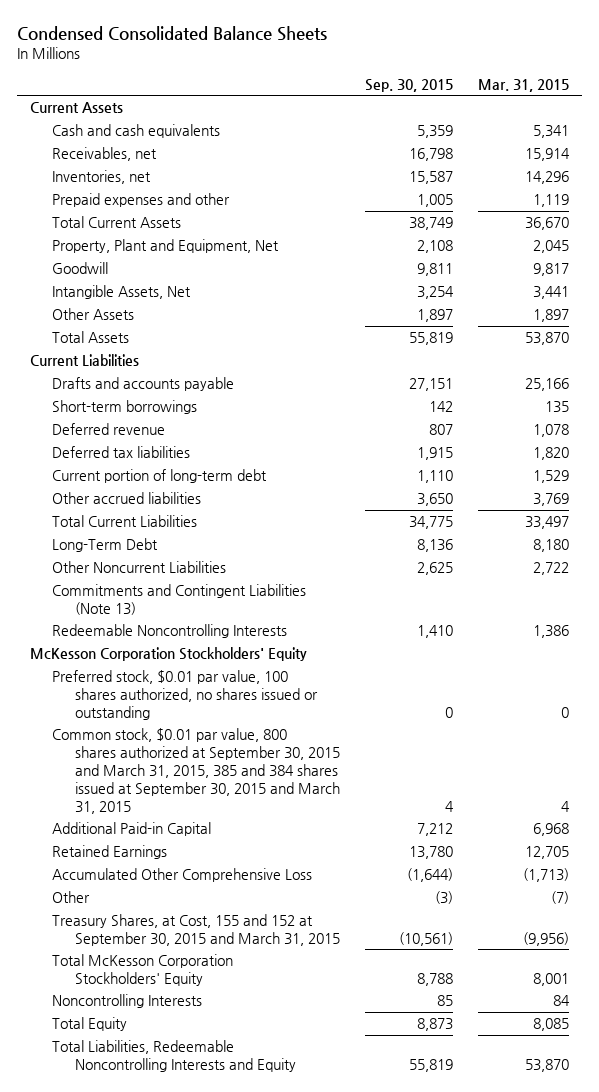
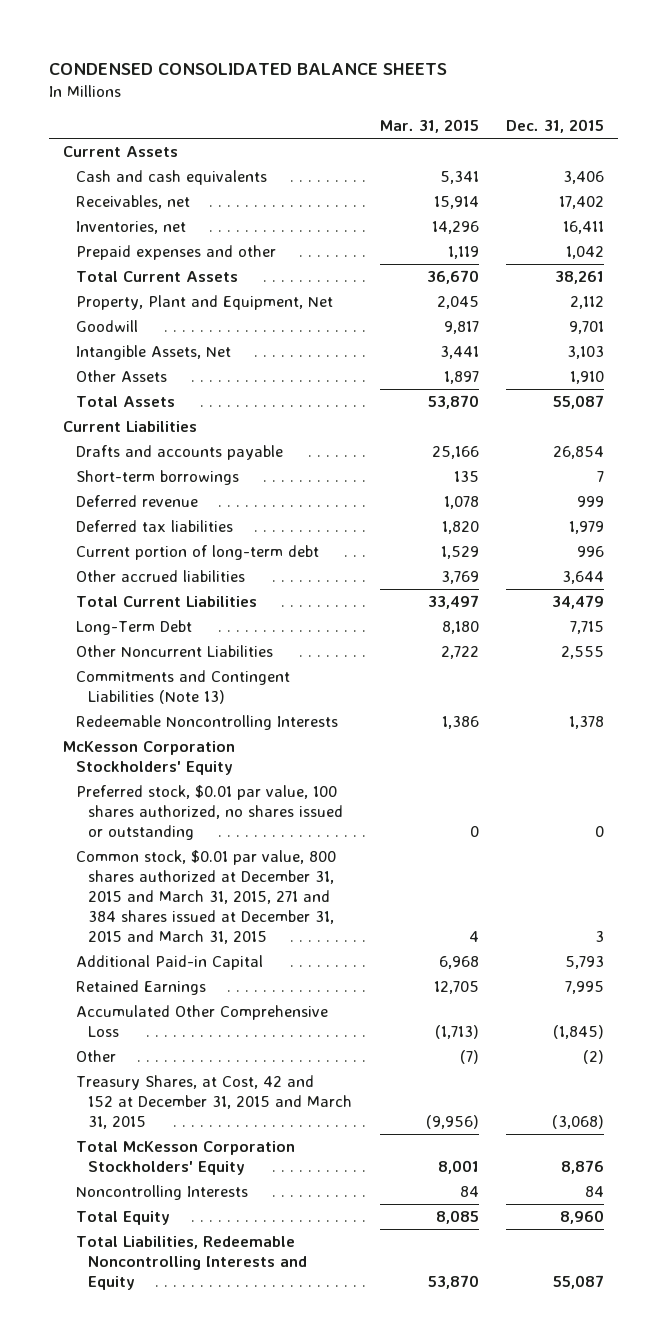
[17,26,328,42] Condensed Consolidated Balance Sheets -> [49,62,448,75] CONDENSED CONSOLIDATED BALANCE SHEETS
[365,78,454,92] Sep. 30, 2015 -> none
none -> [506,119,605,134] Dec. 31, 2015
[52,728,340,814] Common stock, $0.01 par value, 800 shares authorized at September 30, 2015 and March 31, 2015, 385 and 384 shares issued at September 30, 2015 and March 31, 2015 -> [75,850,336,944] Common stock, $0.01 par value, 800 shares authorized at December 31, 2015 and March 31, 2015, 271 and 384 shares issued at December 31, 2015 and March 31, 2015
[52,914,340,947] Treasury Shares, at Cost, 155 and 152 at September 30, 2015 and March 31, 2015 -> [75,1075,352,1130] Treasury Shares, at Cost, 42 and 152 at December 31, 2015 and March 31, 2015

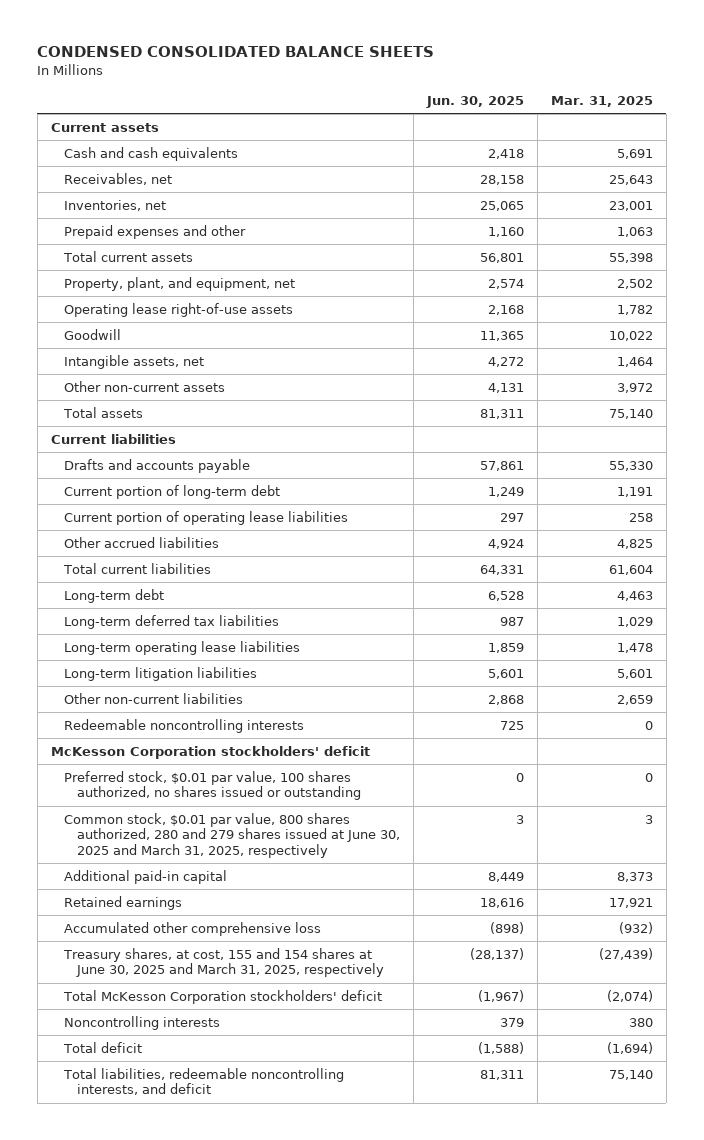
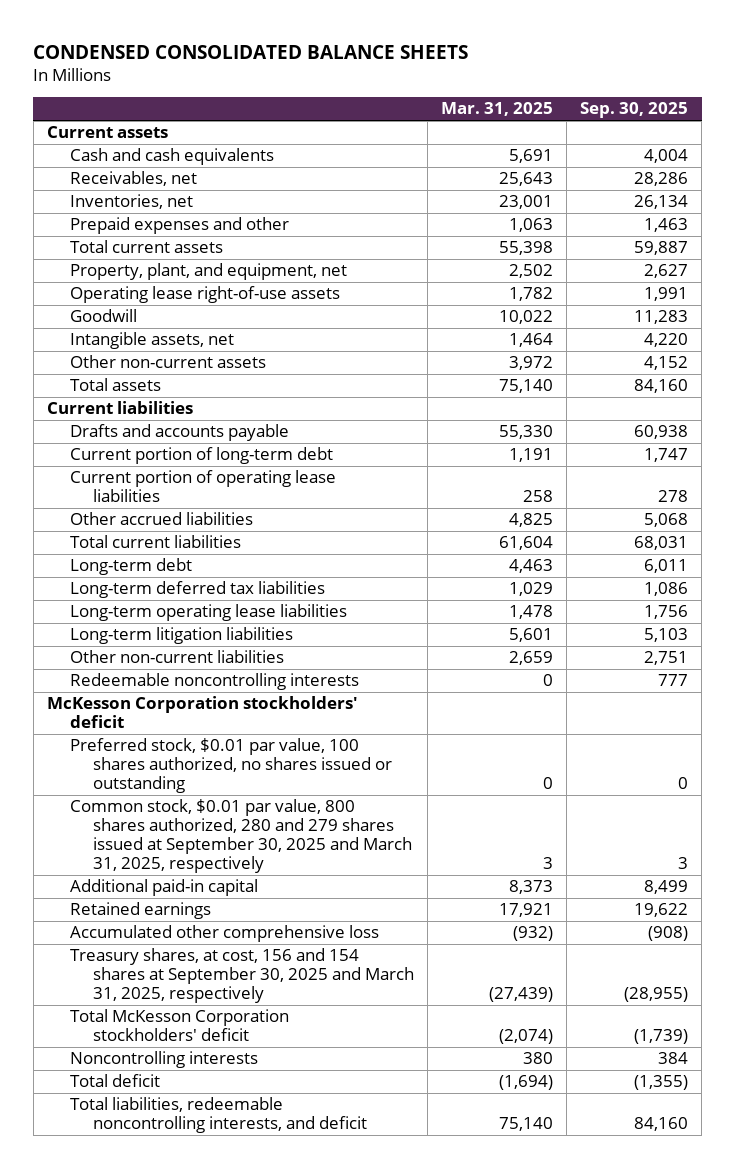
[426,95,525,108] Jun. 30, 2025 -> none
none -> [580,102,689,119] Sep. 30, 2025
[64,812,401,859] Common stock, $0.01 par value, 800 shares authorized, 280 and 279 shares issued at June 30, 2025 and March 31, 2025, respectively -> [70,799,413,874] Common stock, $0.01 par value, 800 shares authorized, 280 and 279 shares issued at September 30, 2025 and March 31, 2025, respectively
[63,947,385,978] Treasury shares, at cost, 155 and 154 shares at June 30, 2025 and March 31, 2025, respectively -> [70,948,415,1004] Treasury shares, at cost, 156 and 154 shares at September 30, 2025 and March 31, 2025, respectively

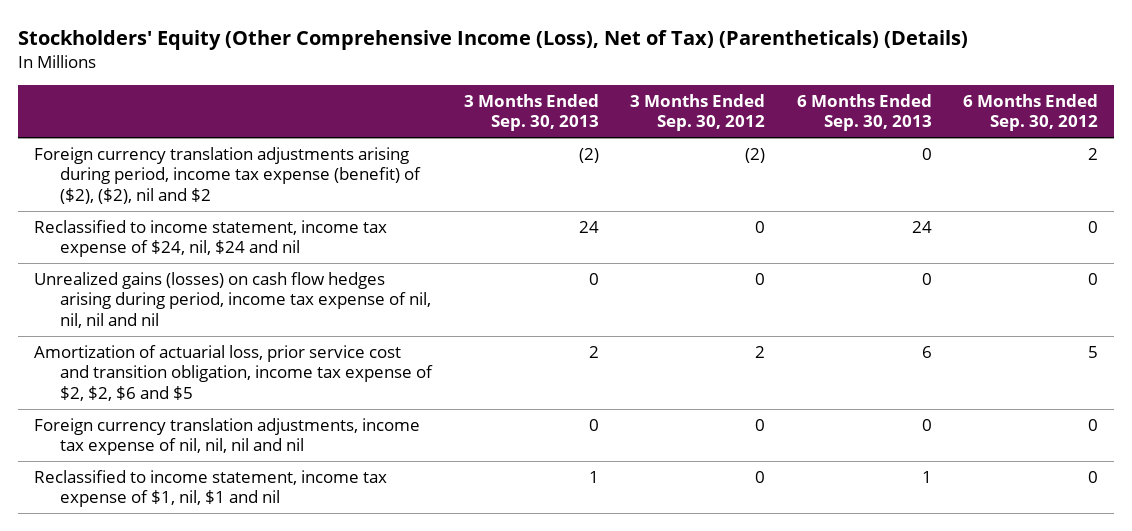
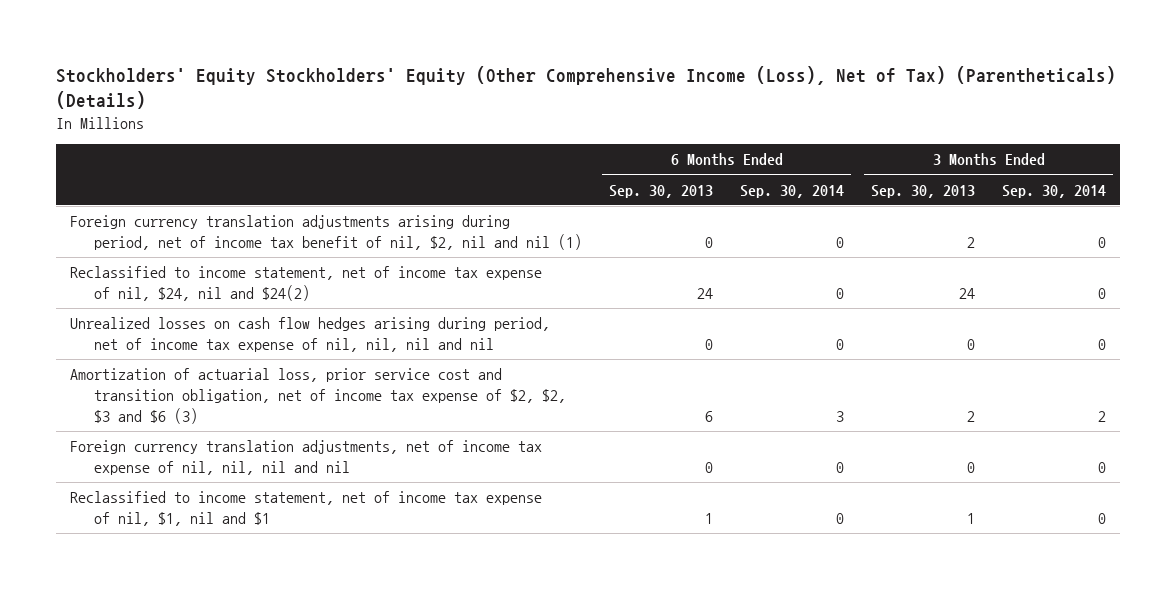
[18,29,969,50] Stockholders' Equity (Other Comprehensive Income (Loss), Net of Tax) (Parentheticals) (Details) -> [56,66,1117,110] Stockholders' Equity Stockholders' Equity (Other Comprehensive Income (Loss), Net of Tax) (Parentheticals) (Details)
[630,93,766,131] 3 Months Ended Sep. 30, 2012 -> none
[963,93,1099,131] 6 Months Ended Sep. 30, 2012 -> none
none -> [740,184,845,198] Sep. 30, 2014
none -> [1002,184,1107,198] Sep. 30, 2014
[33,147,422,204] Foreign currency translation adjustments arising during period, income tax expense (benefit) of ($2), ($2), nil and $2 -> [69,215,583,251] Foreign currency translation adjustments arising during period, net of income tax benefit of nil, $2, nil and nil (1)
[578,148,599,164] (2) -> [967,237,976,249] 2
[33,220,387,258] Reclassified to income statement, income tax expense of $24, nil, $24 and nil -> [69,266,542,302] Reclassified to income statement, net of income tax expense of nil, $24, nil and $24(2)
[33,272,432,328] Unrealized gains (losses) on cash flow hedges arising during period, income tax expense of nil, nil, nil and nil -> [69,317,550,353] Unrealized losses on cash flow hedges arising during period, net of income tax expense of nil, nil, nil and nil
[33,345,434,401] Amortization of actuarial loss, prior service cost and transition obligation, income tax expense of $2, $2, $6 and $5 -> [69,368,567,425] Amortization of actuarial loss, prior service cost and transition obligation, net of income tax expense of $2, $2, $3 and $6 (3)
[33,418,420,456] Foreign currency translation adjustments, income tax expense of nil, nil, nil and nil -> [69,440,542,476] Foreign currency translation adjustments, net of income tax expense of nil, nil, nil and nil
[33,470,387,508] Reclassified to income statement, income tax expense of $1, nil, $1 and nil -> [69,491,542,527] Reclassified to income statement, net of income tax expense of nil, $1, nil and $1

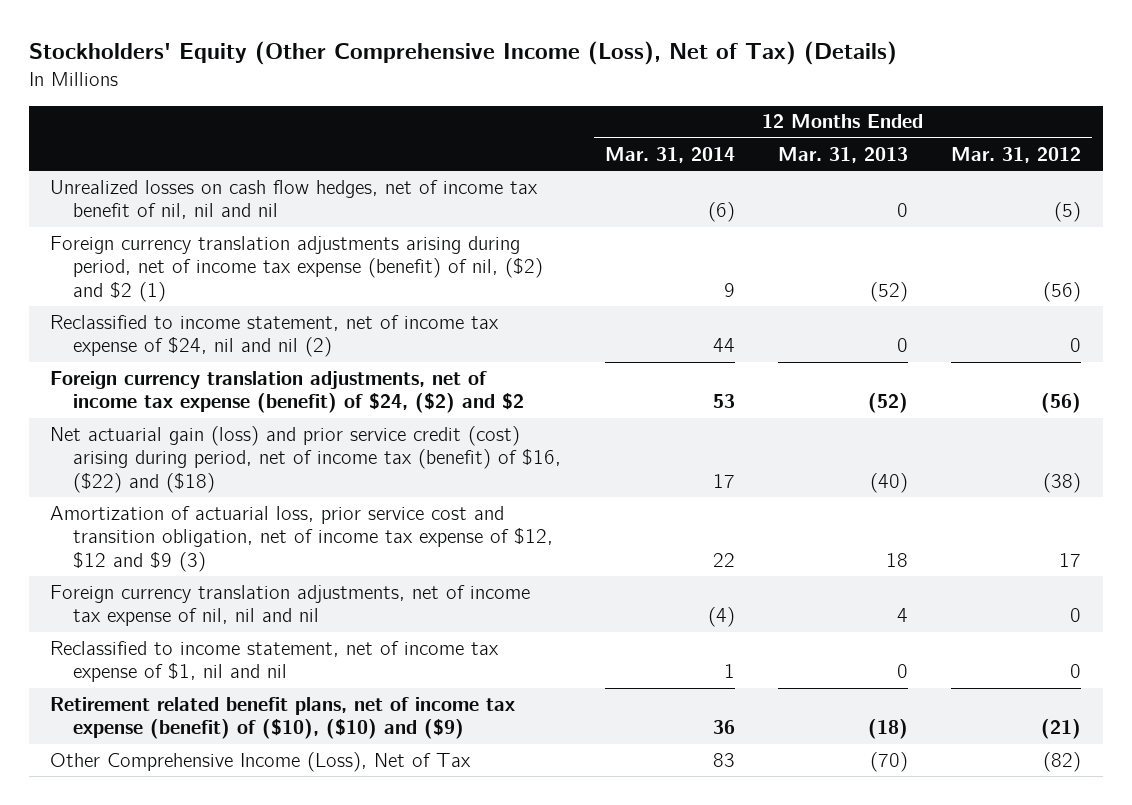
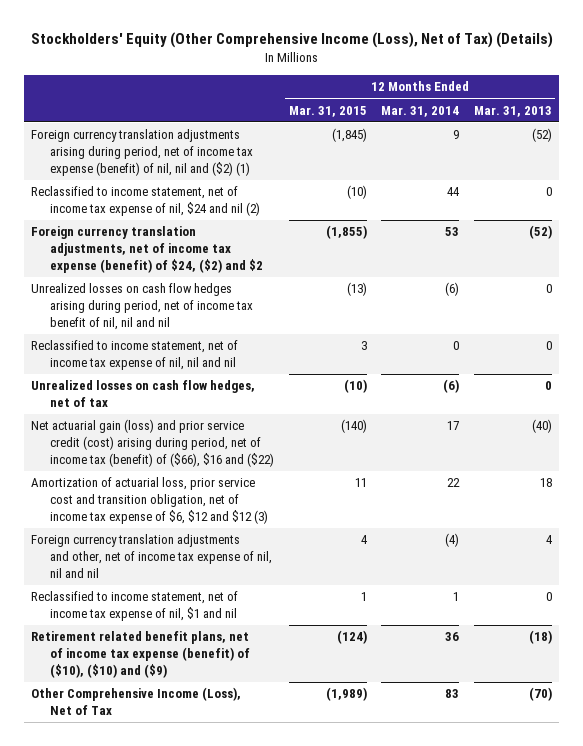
[951,146,1082,163] Mar. 31, 2012 -> none
none -> [288,105,367,117] Mar. 31, 2015
[50,179,539,220] Unrealized losses on cash flow hedges, net of income tax benefit of nil, nil and nil -> none
[50,235,544,302] Foreign currency translation adjustments arising during period, net of income tax expense (benefit) of nil, ($2) and $2 (1) -> [31,129,254,176] Foreign currency translation adjustments arising during period, net of income tax expense (benefit) of nil, nil and ($2) (1)
[50,314,500,358] Reclassified to income statement, net of income tax expense of $24, nil and nil (2) -> [31,186,261,217] Reclassified to income statement, net of income tax expense of nil, $24 and nil (2)
none -> [31,283,254,330] Unrealized losses on cash flow hedges arising during period, net of income tax benefit of nil, nil and nil
none -> [31,340,239,371] Reclassified to income statement, net of income tax expense of nil, nil and nil
none -> [31,380,256,408] Unrealized losses on cash flow hedges, net of tax
[50,425,562,493] Net actuarial gain (loss) and prior service credit (cost) arising during period, net of income tax (benefit) of $16, ($22) and ($18) -> [31,419,275,467] Net actuarial gain (loss) and prior service credit (cost) arising during period, net of income tax (benefit) of ($66), $16 and ($22)
[50,505,554,572] Amortization of actuarial loss, prior service cost and transition obligation, net of income tax expense of $12, $12 and $9 (3) -> [31,477,269,524] Amortization of actuarial loss, prior service cost and transition obligation, net of income tax expense of $6, $12 and $12 (3)
[50,584,531,627] Foreign currency translation adjustments, net of income tax expense of nil, nil and nil -> [31,534,273,578] Foreign currency translation adjustments and other, net of income tax expense of nil, nil and nil
[50,640,500,683] Reclassified to income statement, net of income tax expense of $1, nil and nil -> [31,591,239,622] Reclassified to income statement, net of income tax expense of nil, $1 and nil

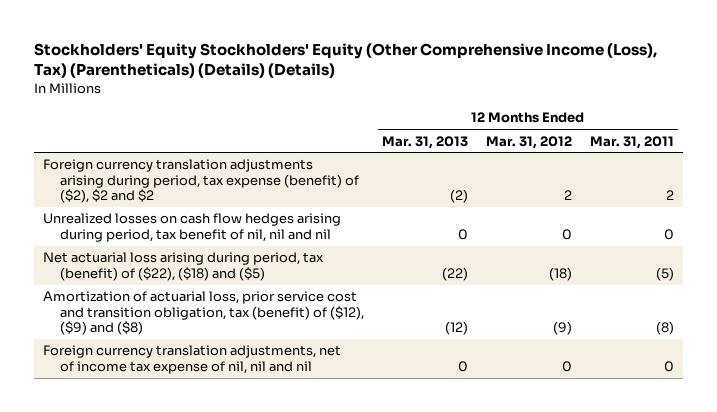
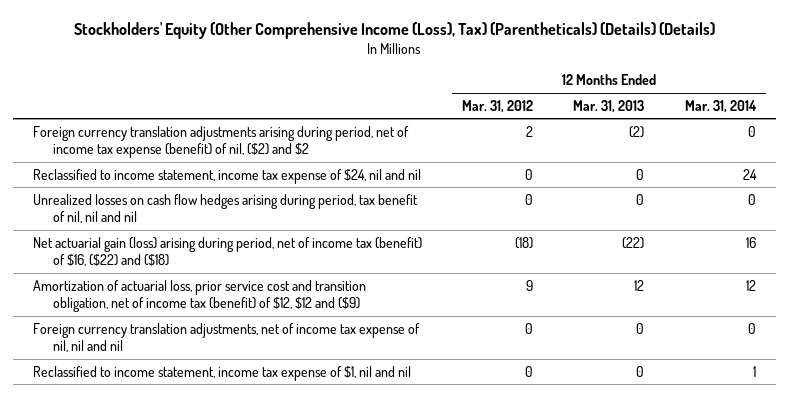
[34,42,658,79] Stockholders' Equity Stockholders' Equity (Other Comprehensive Income (Loss), Tax) (Parentheticals) (Details) (Details) -> [74,21,716,39] Stockholders' Equity (Other Comprehensive Income (Loss), Tax) (Parentheticals) (Details) (Details)
[589,135,674,149] Mar. 31, 2011 -> none
none -> [684,99,757,113] Mar. 31, 2014
[43,159,360,204] Foreign currency translation adjustments arising during period, tax expense (benefit) of ($2), $2 and $2 -> [32,125,409,159] Foreign currency translation adjustments arising during period, net of income tax expense (benefit) of nil, ($2) and $2
none -> [32,168,421,184] Reclassified to income statement, income tax expense of $24, nil and nil
[43,252,325,281] Net actuarial loss arising during period, tax (benefit) of ($22), ($18) and ($5) -> [32,236,422,267] Net actuarial gain (loss) arising during period, net of income tax (benefit) of $16, ($22) and ($18)
[43,291,365,336] Amortization of actuarial loss, prior service cost and transition obligation, tax (benefit) of ($12), ($9) and ($8) -> [32,279,366,313] Amortization of actuarial loss, prior service cost and transition obligation, net of income tax (benefit) of $12, $12 and ($9)
[445,321,469,336] (12) -> [634,279,645,291] 12
[553,321,573,336] (9) -> [526,279,534,291] 9
none -> [32,365,411,381] Reclassified to income statement, income tax expense of $1, nil and nil

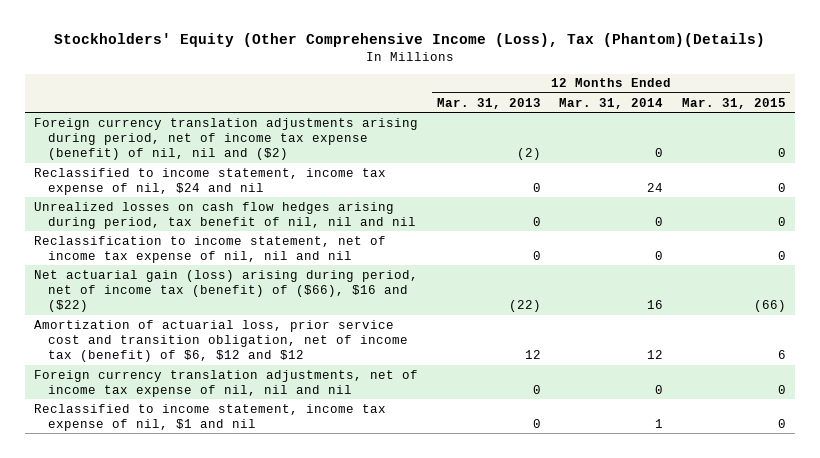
[74,21,716,39] Stockholders' Equity (Other Comprehensive Income (Loss), Tax) (Parentheticals) (Details) (Details) -> [53,33,765,48] Stockholders' Equity (Other Comprehensive Income (Loss), Tax (Phantom)(Details)
[462,99,534,113] Mar. 31, 2012 -> none
none -> [681,97,786,109] Mar. 31, 2015
[32,125,409,159] Foreign currency translation adjustments arising during period, net of income tax expense (benefit) of nil, ($2) and $2 -> [34,117,419,161] Foreign currency translation adjustments arising during period, net of income tax expense (benefit) of nil, nil and ($2)
[32,168,421,184] Reclassified to income statement, income tax expense of $24, nil and nil -> [34,167,387,195] Reclassified to income statement, income tax expense of nil, $24 and nil
none -> [34,235,387,263] Reclassification to income statement, net of income tax expense of nil, nil and nil
[32,236,422,267] Net actuarial gain (loss) arising during period, net of income tax (benefit) of $16, ($22) and ($18) -> [34,269,419,313] Net actuarial gain (loss) arising during period, net of income tax (benefit) of ($66), $16 and ($22)
[32,279,366,313] Amortization of actuarial loss, prior service cost and transition obligation, net of income tax (benefit) of $12, $12 and ($9) -> [34,319,408,363] Amortization of actuarial loss, prior service cost and transition obligation, net of income tax (benefit) of $6, $12 and $12
[32,365,411,381] Reclassified to income statement, income tax expense of $1, nil and nil -> [34,403,387,431] Reclassified to income statement, income tax expense of nil, $1 and nil

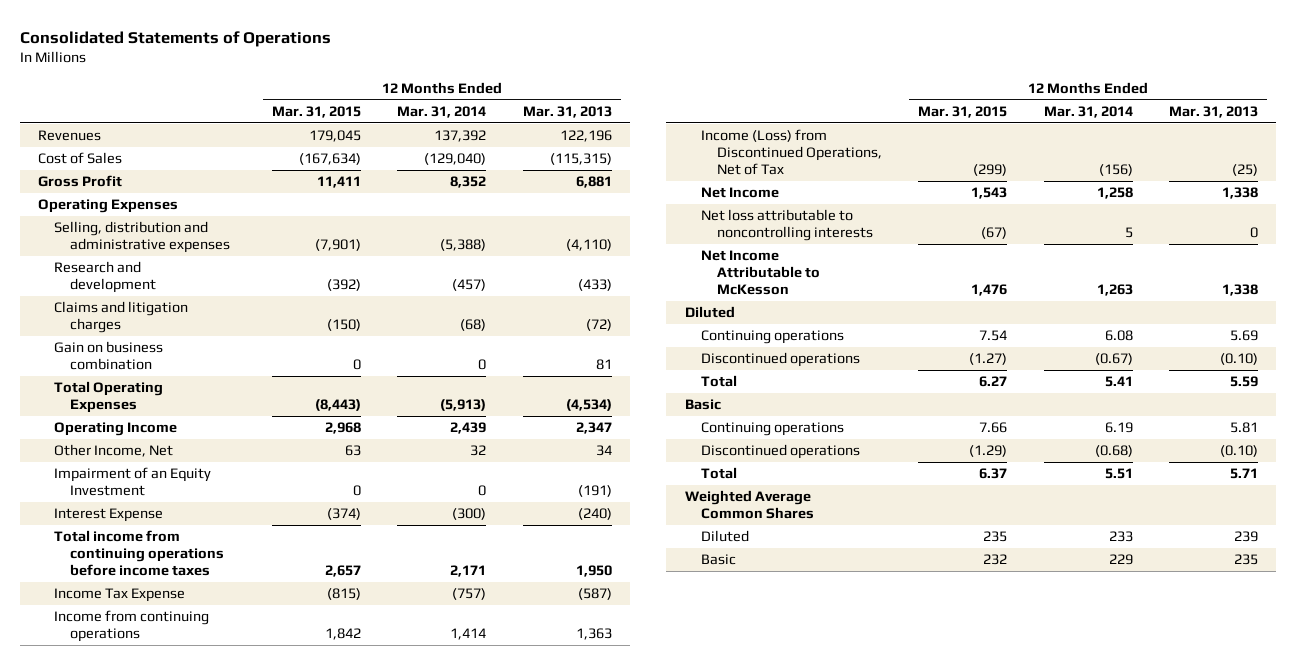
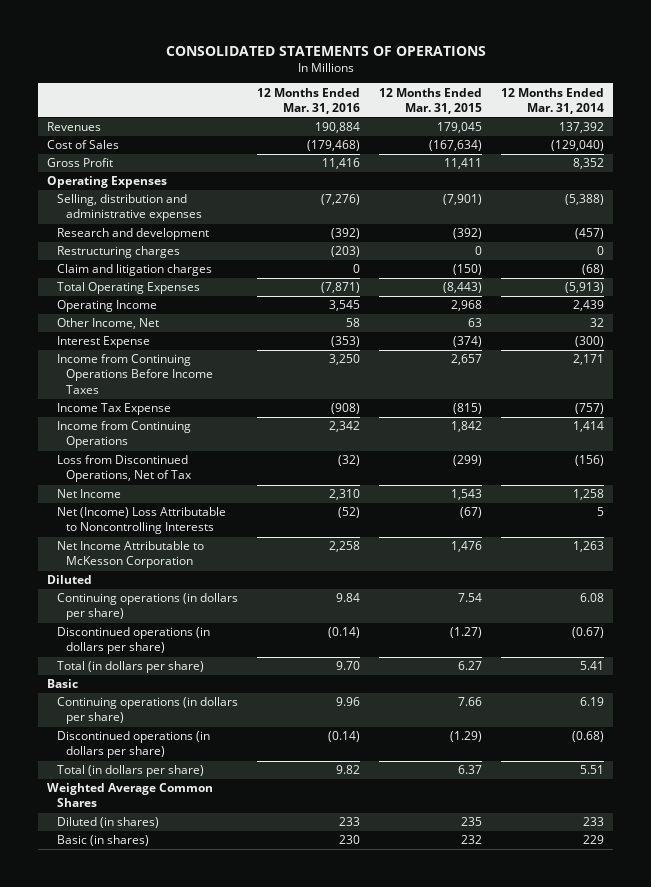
[20,30,332,47] Consolidated Statements of Operations -> [165,46,486,57] CONSOLIDATED STATEMENTS OF OPERATIONS
[522,105,612,118] Mar. 31, 2013 -> none
none -> [256,87,360,114] 12 Months Ended Mar. 31, 2016
[54,341,164,371] Gain on business combination -> none
none -> [56,246,180,259] Restructuring charges
[54,301,189,334] Claims and litigation charges -> [56,264,212,277] Claim and litigation charges
[54,467,212,497] Impairment of an Equity Investment -> none
[54,530,225,577] Total income from continuing operations before income taxes -> [56,354,214,394] Income from Continuing Operations Before Income Taxes
[54,610,210,643] Income from continuing operations -> [56,421,191,449] Income from Continuing Operations
[700,129,882,176] Income (Loss) from Discontinued Operations, Net of Tax -> [56,455,193,483] Loss from Discontinued Operations, Net of Tax
[700,209,873,242] Net loss attributable to noncontrolling interests -> [56,507,226,535] Net (Income) Loss Attributable to Noncontrolling Interests
[700,250,820,296] Net Income Attributable to McKesson -> [56,541,204,569] Net Income Attributable to McKesson Corporation
[700,330,844,345] Continuing operations -> [56,593,238,621] Continuing operations (in dollars per share)
[700,352,860,368] Discontinued operations -> [56,627,210,655] Discontinued operations (in dollars per share)
[700,375,737,388] Total -> [56,661,204,674] Total (in dollars per share)
[700,422,844,437] Continuing operations -> [56,697,238,725] Continuing operations (in dollars per share)
[700,444,860,460] Discontinued operations -> [56,731,210,759] Discontinued operations (in dollars per share)
[700,467,737,480] Total -> [56,765,204,778] Total (in dollars per share)
[700,530,749,543] Diluted -> [56,817,159,829] Diluted (in shares)
[700,554,736,566] Basic -> [56,835,149,847] Basic (in shares)

